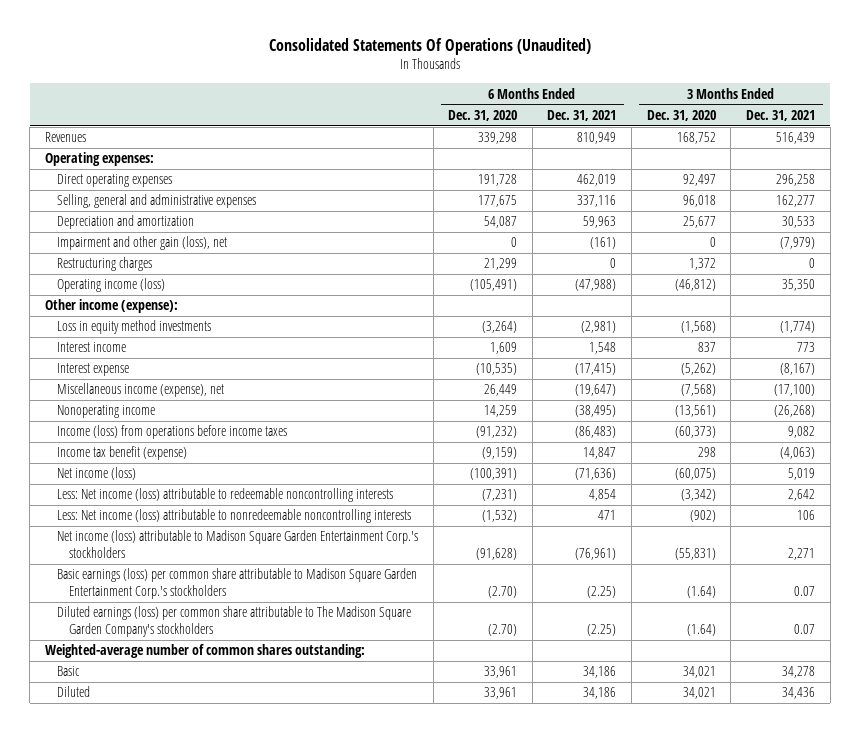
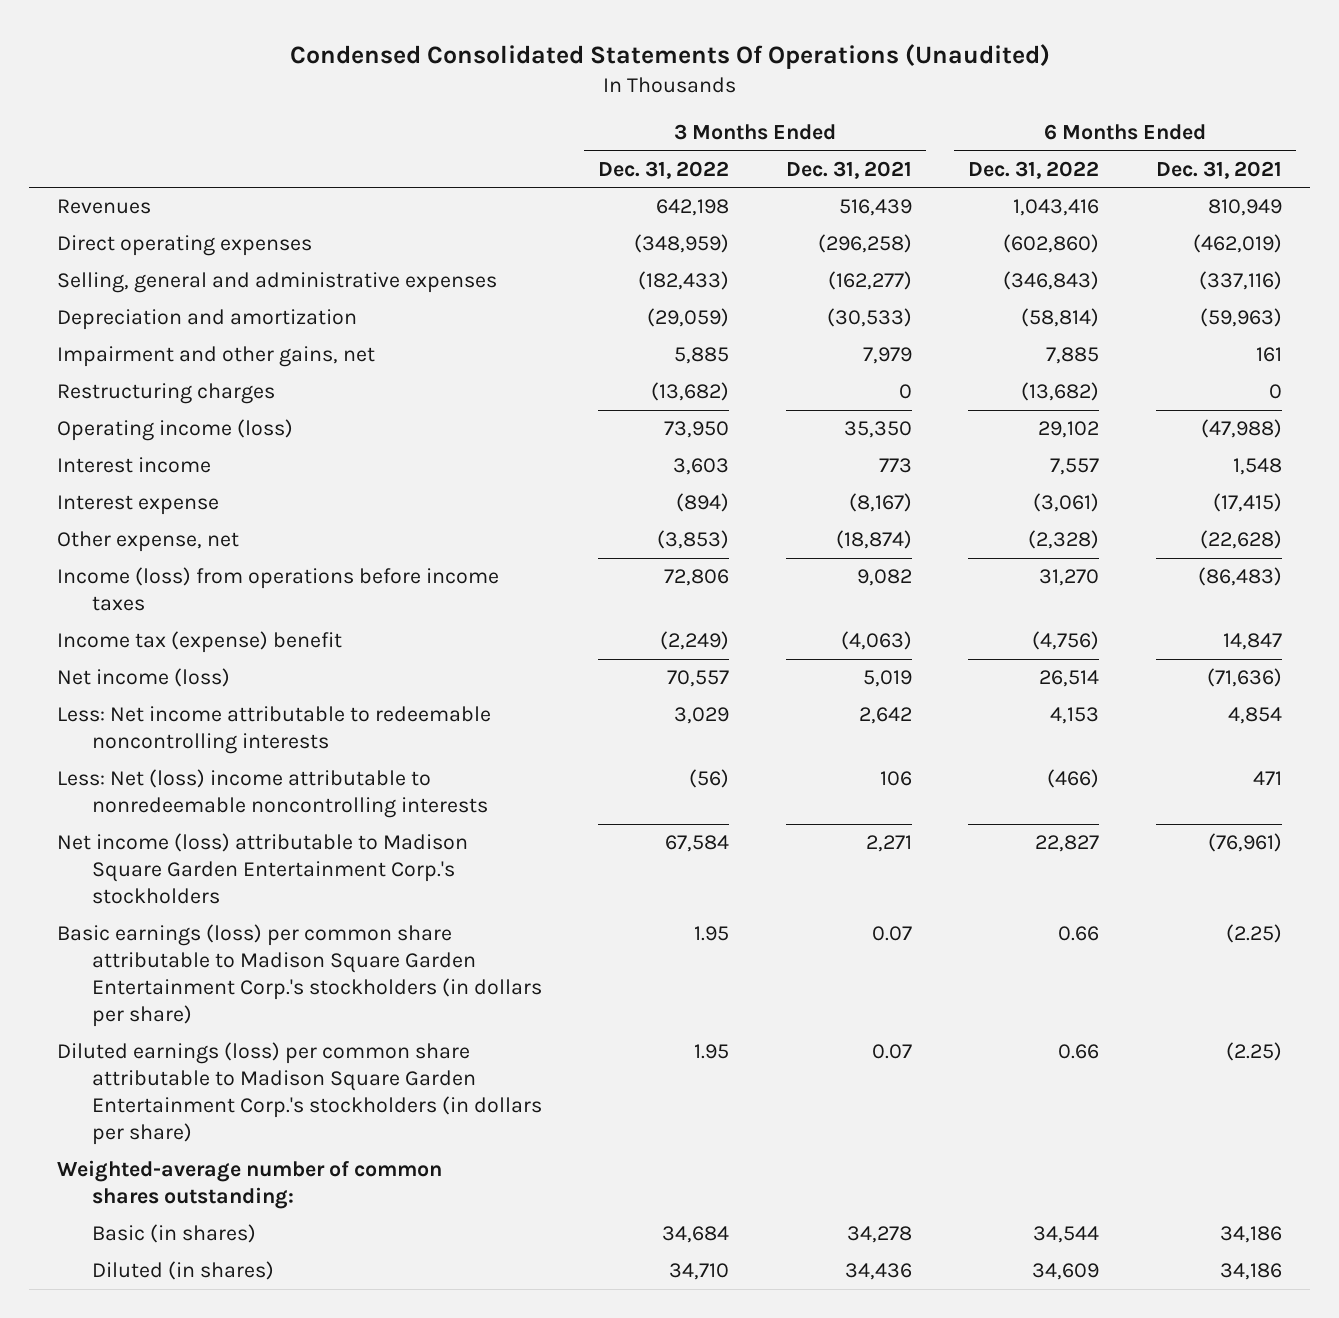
[268,37,591,55] Consolidated Statements Of Operations (Unaudited) -> [289,43,1050,69] Condensed Consolidated Statements Of Operations (Unaudited)
[448,109,518,121] Dec. 31, 2020 -> none
[646,109,716,121] Dec. 31, 2020 -> none
none -> [598,160,730,179] Dec. 31, 2022
none -> [968,160,1100,179] Dec. 31, 2022
[44,152,154,167] Operating expenses: -> none
[577,174,617,187] 462,019 -> [1192,234,1282,254] (462,019)
[776,174,816,187] 296,258 -> [817,234,912,254] (296,258)
[577,195,617,208] 337,116 -> [1198,271,1282,291] (337,116)
[776,195,816,208] 162,277 -> [827,271,912,291] (162,277)
[583,216,617,229] 59,963 -> [1199,308,1282,328] (59,963)
[782,216,816,229] 30,533 -> [826,308,912,328] (30,533)
[56,236,227,251] Impairment and other gain (loss), net -> [57,346,376,368] Impairment and other gains, net
[590,237,617,250] (161) -> [1255,347,1282,363] 161
[780,237,816,250] (7,979) -> [862,347,912,365] 7,979
[44,299,178,314] Other income (expense): -> none
[56,320,211,335] Loss in equity method investments -> none
[56,405,155,419] Nonoperating income -> none
[56,383,224,398] Miscellaneous income (expense), net -> [57,531,240,553] Other expense, net
[575,384,617,397] (19,647) -> [1199,530,1282,550] (22,628)
[774,384,816,397] (17,100) -> [835,530,912,550] (18,874)
[56,446,187,461] Income tax benefit (expense) -> [57,631,343,654] Income tax (expense) benefit
[56,488,393,503] Less: Net income (loss) attributable to redeemable noncontrolling interests -> [57,706,492,755] Less: Net income attributable to redeemable noncontrolling interests
[56,509,411,524] Less: Net income (loss) attributable to nonredeemable noncontrolling interests -> [57,769,488,819] Less: Net (loss) income attributable to nonredeemable noncontrolling interests
[56,568,417,600] Basic earnings (loss) per common share attributable to Madison Square Garden Entertainment Corp.'s stockholders -> [57,924,542,1028] Basic earnings (loss) per common share attributable to Madison Square Garden Entertainment Corp.'s stockholders (in dollars per share)
[56,606,411,638] Diluted earnings (loss) per common share attributable to The Madison Square Garden Company's stockholders -> [57,1042,542,1146] Diluted earnings (loss) per common share attributable to Madison Square Garden Entertainment Corp.'s stockholders (in dollars per share)
[56,666,80,677] Basic -> [91,1224,256,1244] Basic (in shares)
[56,686,90,698] Diluted -> [91,1261,274,1281] Diluted (in shares)

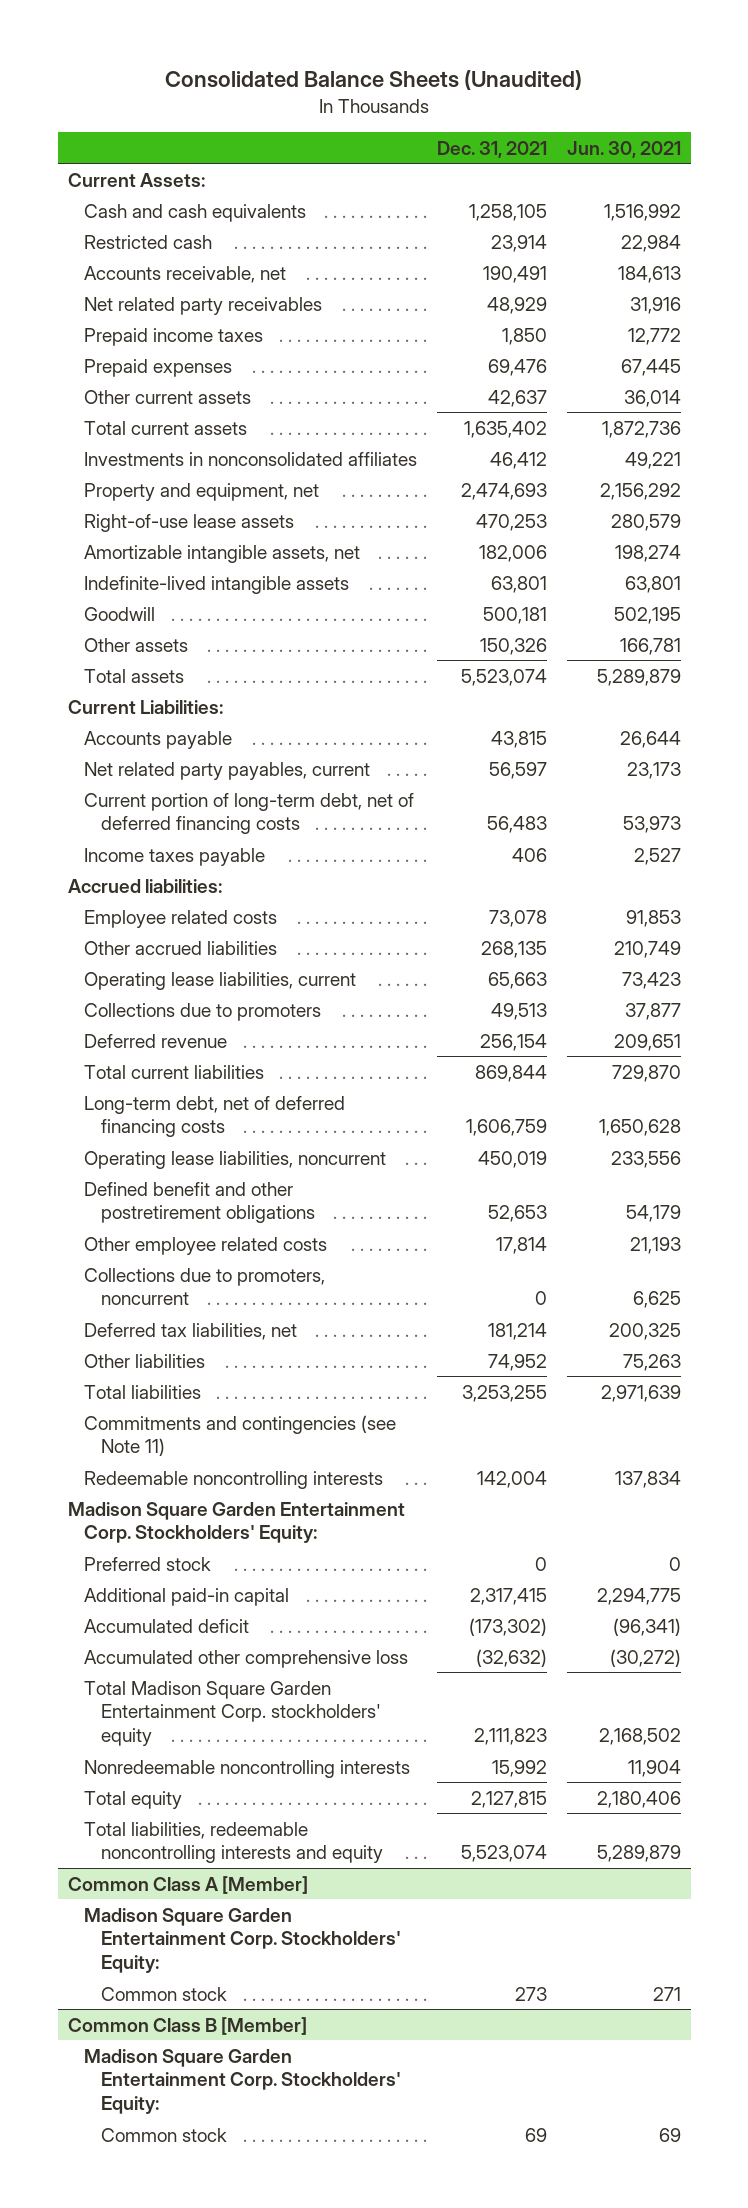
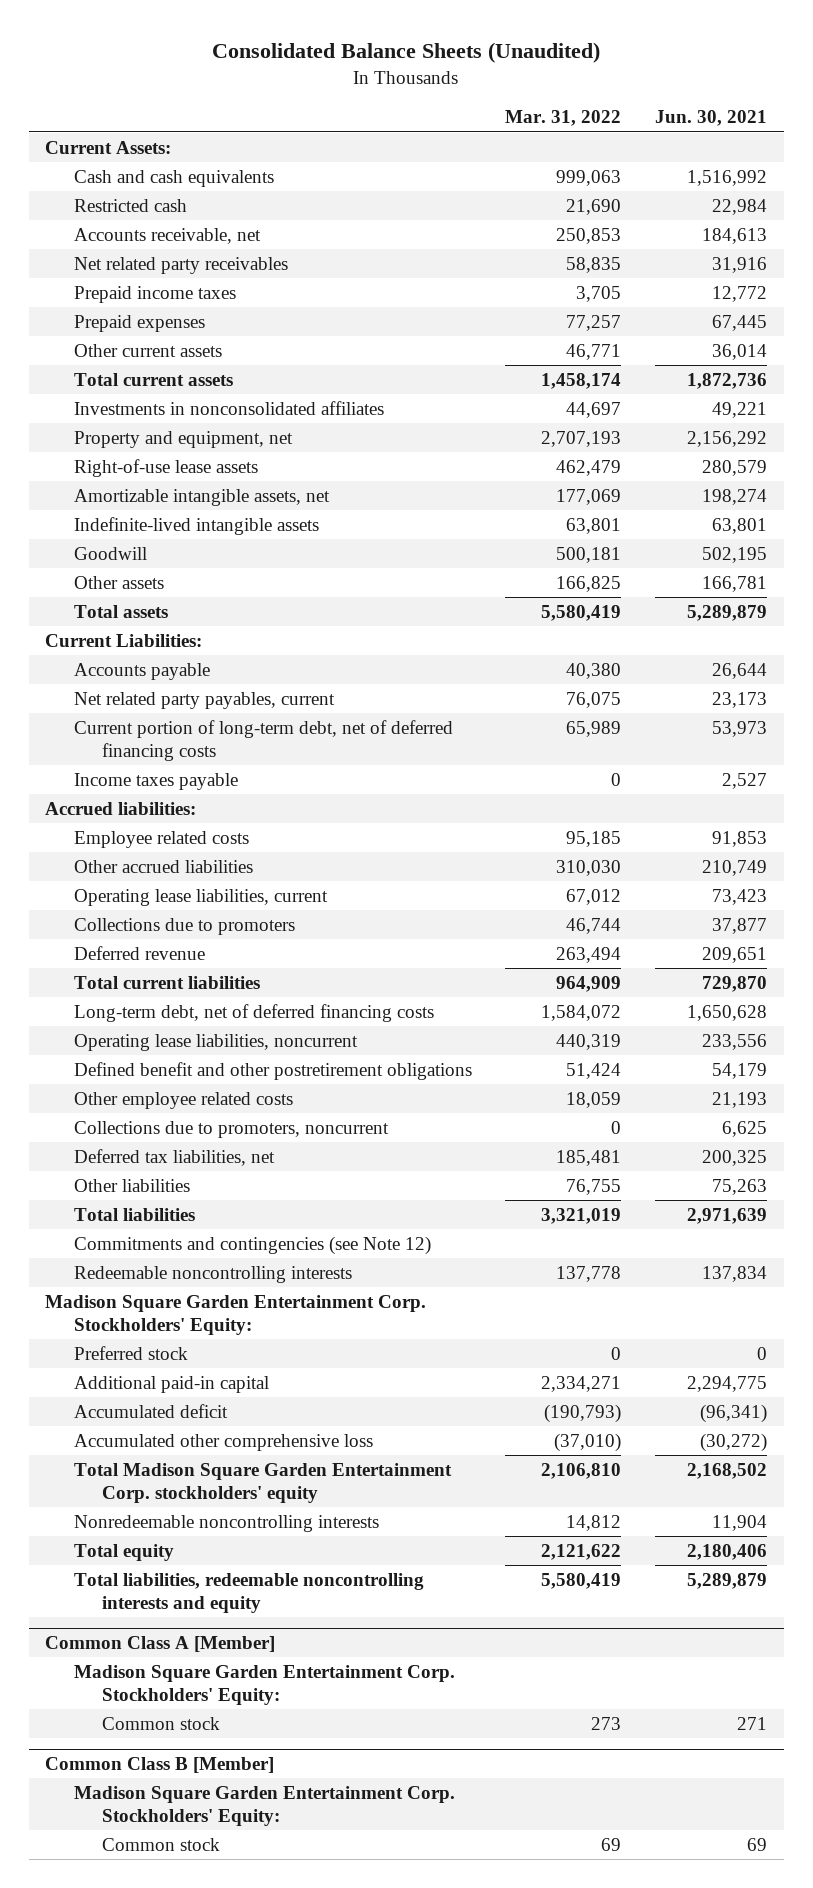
[437,140,548,158] Dec. 31, 2021 -> none
none -> [505,110,622,127] Mar. 31, 2022
[84,1414,397,1457] Commitments and contingencies (see Note 11) -> [73,1235,431,1255] Commitments and contingencies (see Note 12)

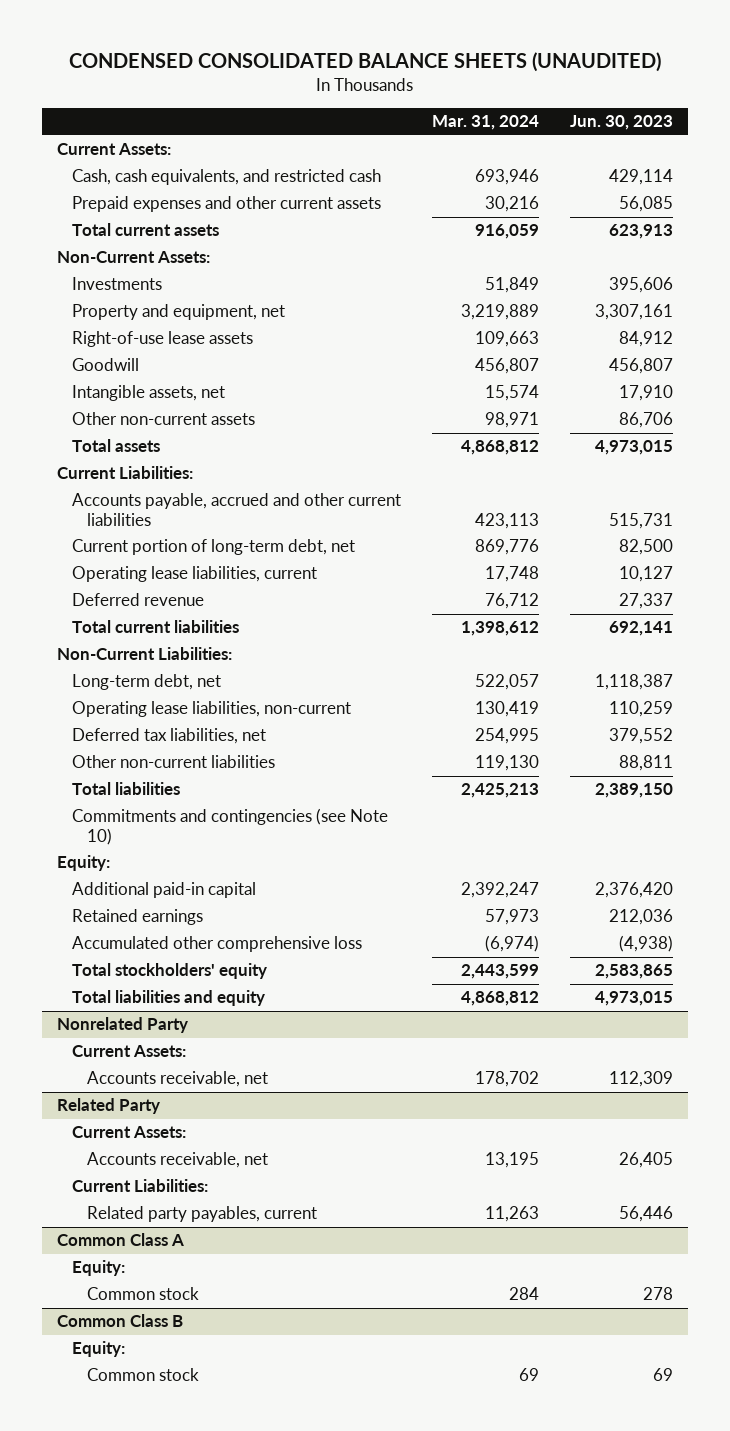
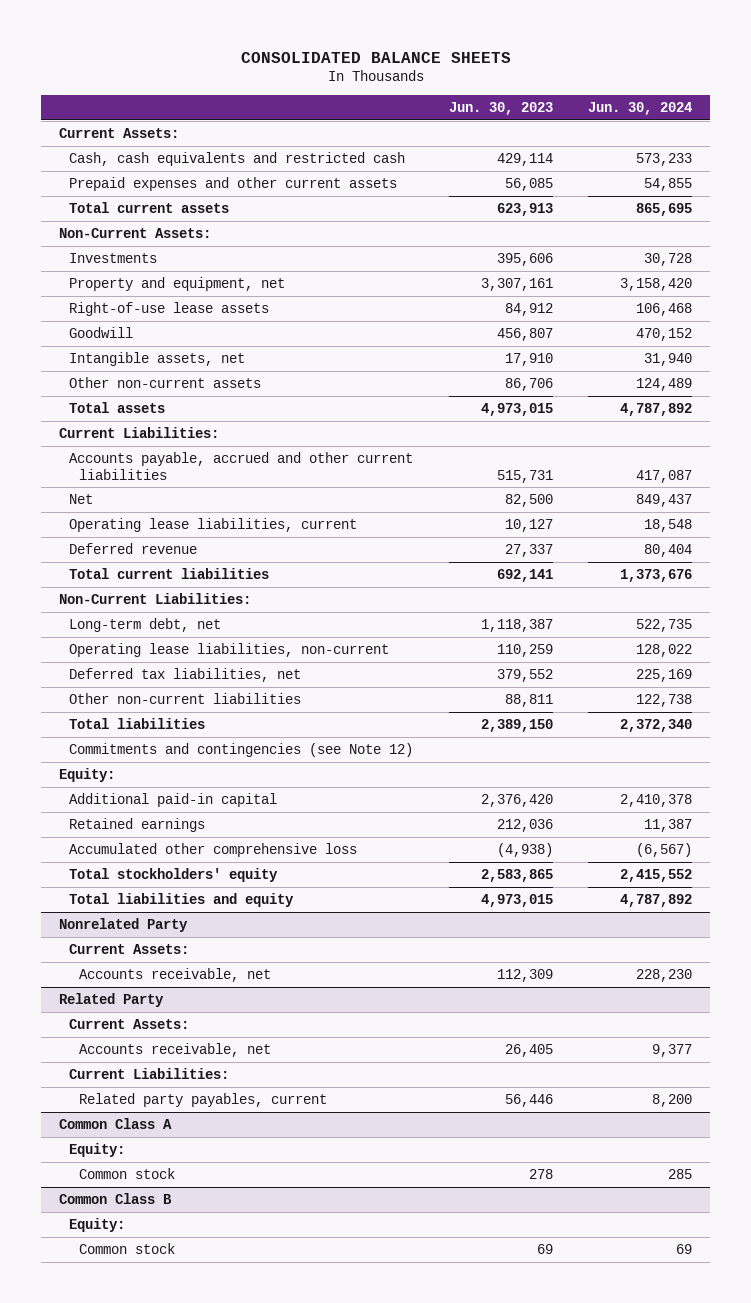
[68,51,661,72] CONDENSED CONSOLIDATED BALANCE SHEETS (UNAUDITED) -> [240,51,511,63] CONSOLIDATED BALANCE SHEETS
[431,115,539,131] Mar. 31, 2024 -> none
none -> [588,102,693,116] Jun. 30, 2024
[71,169,381,186] Cash, cash equivalents, and restricted cash -> [68,151,405,166] Cash, cash equivalents and restricted cash
[71,539,355,556] Current portion of long-term debt, net -> [68,493,93,504] Net
[71,808,388,846] Commitments and contingencies (see Note 10) -> [68,742,413,757] Commitments and contingencies (see Note 12)

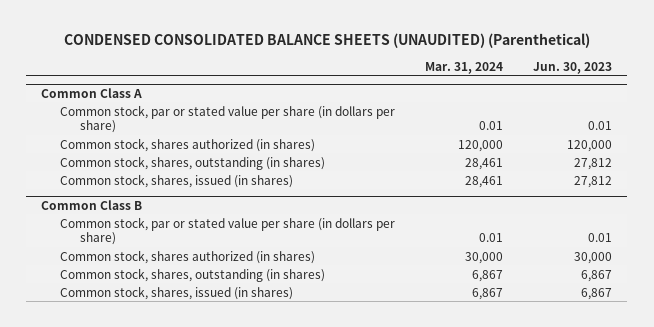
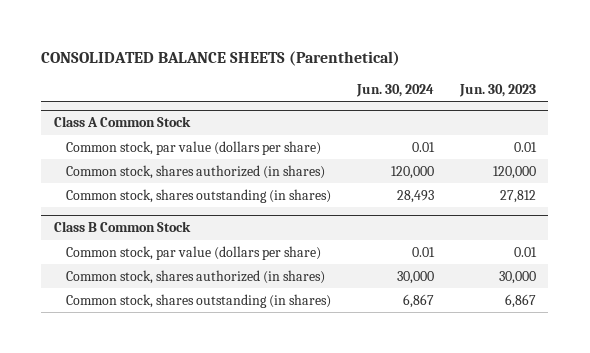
[63,33,590,49] CONDENSED CONSOLIDATED BALANCE SHEETS (UNAUDITED) (Parenthetical) -> [41,51,401,67] CONSOLIDATED BALANCE SHEETS (Parenthetical)
[425,62,504,75] Mar. 31, 2024 -> none
none -> [355,84,434,98] Jun. 30, 2024
[41,87,143,98] Common Class A -> [54,116,192,128] Class A Common Stock
[60,104,396,134] Common stock, par or stated value per share (in dollars per share) -> [65,140,321,155] Common stock, par value (dollars per share)
[60,173,294,188] Common stock, shares, issued (in shares) -> none
[60,155,326,170] Common stock, shares, outstanding (in shares) -> [65,188,331,203] Common stock, shares outstanding (in shares)
[41,199,143,210] Common Class B -> [54,221,192,233] Class B Common Stock
[60,216,396,246] Common stock, par or stated value per share (in dollars per share) -> [65,245,321,260] Common stock, par value (dollars per share)
[60,285,294,300] Common stock, shares, issued (in shares) -> none
[60,267,326,282] Common stock, shares, outstanding (in shares) -> [65,293,331,308] Common stock, shares outstanding (in shares)

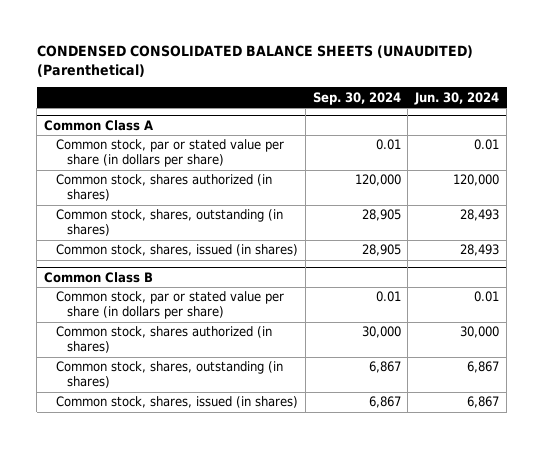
[41,51,401,67] CONSOLIDATED BALANCE SHEETS (Parenthetical) -> [36,44,473,77] CONDENSED CONSOLIDATED BALANCE SHEETS (UNAUDITED) (Parenthetical)
[458,84,536,98] Jun. 30, 2023 -> none
none -> [312,91,401,105] Sep. 30, 2024
[54,116,192,128] Class A Common Stock -> [44,119,154,131] Common Class A
[65,140,321,155] Common stock, par value (dollars per share) -> [55,139,284,168] Common stock, par or stated value per share (in dollars per share)
[65,188,331,203] Common stock, shares outstanding (in shares) -> [55,209,283,237] Common stock, shares, outstanding (in shares)
none -> [55,244,298,257] Common stock, shares, issued (in shares)
[54,221,192,233] Class B Common Stock -> [44,271,154,283] Common Class B
[65,245,321,260] Common stock, par value (dollars per share) -> [55,291,284,320] Common stock, par or stated value per share (in dollars per share)
[65,293,331,308] Common stock, shares outstanding (in shares) -> [55,361,283,389] Common stock, shares, outstanding (in shares)
none -> [55,396,298,409] Common stock, shares, issued (in shares)

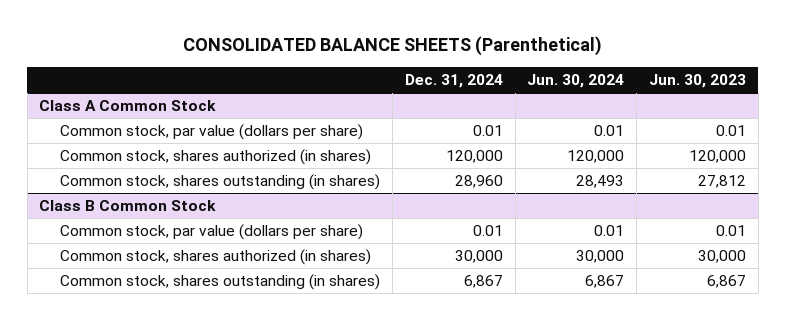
[36,44,473,77] CONDENSED CONSOLIDATED BALANCE SHEETS (UNAUDITED) (Parenthetical) -> [182,36,602,57] CONSOLIDATED BALANCE SHEETS (Parenthetical)
[312,91,401,105] Sep. 30, 2024 -> none
none -> [404,74,503,89] Dec. 31, 2024
none -> [648,74,746,89] Jun. 30, 2023
[44,119,154,131] Common Class A -> [39,100,217,112] Class A Common Stock
[55,139,284,168] Common stock, par or stated value per share (in dollars per share) -> [60,124,364,141] Common stock, par value (dollars per share)
[55,244,298,257] Common stock, shares, issued (in shares) -> none
[55,209,283,237] Common stock, shares, outstanding (in shares) -> [60,174,381,191] Common stock, shares outstanding (in shares)
[44,271,154,283] Common Class B -> [39,200,217,212] Class B Common Stock
[55,291,284,320] Common stock, par or stated value per share (in dollars per share) -> [60,224,364,241] Common stock, par value (dollars per share)
[55,396,298,409] Common stock, shares, issued (in shares) -> none
[55,361,283,389] Common stock, shares, outstanding (in shares) -> [60,274,381,291] Common stock, shares outstanding (in shares)

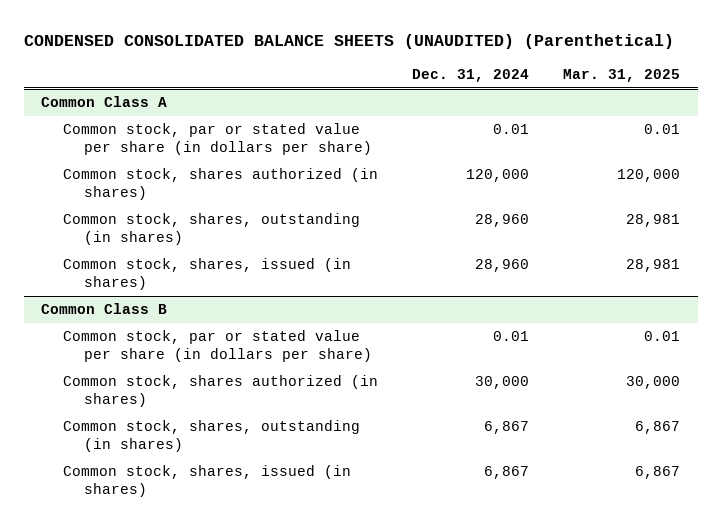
[182,36,602,57] CONSOLIDATED BALANCE SHEETS (Parenthetical) -> [23,34,674,50] CONDENSED CONSOLIDATED BALANCE SHEETS (UNAUDITED) (Parenthetical)
[527,74,625,89] Jun. 30, 2024 -> none
[648,74,746,89] Jun. 30, 2023 -> none
none -> [563,68,681,82] Mar. 31, 2025
[39,100,217,112] Class A Common Stock -> [40,96,167,108] Common Class A
[60,124,364,141] Common stock, par value (dollars per share) -> [62,123,373,156] Common stock, par or stated value per share (in dollars per share)
[60,174,381,191] Common stock, shares outstanding (in shares) -> [62,213,360,246] Common stock, shares, outstanding (in shares)
none -> [62,258,351,291] Common stock, shares, issued (in shares)
[39,200,217,212] Class B Common Stock -> [40,303,167,315] Common Class B
[60,224,364,241] Common stock, par value (dollars per share) -> [62,330,373,363] Common stock, par or stated value per share (in dollars per share)
[60,274,381,291] Common stock, shares outstanding (in shares) -> [62,420,360,453] Common stock, shares, outstanding (in shares)
none -> [62,465,351,498] Common stock, shares, issued (in shares)

